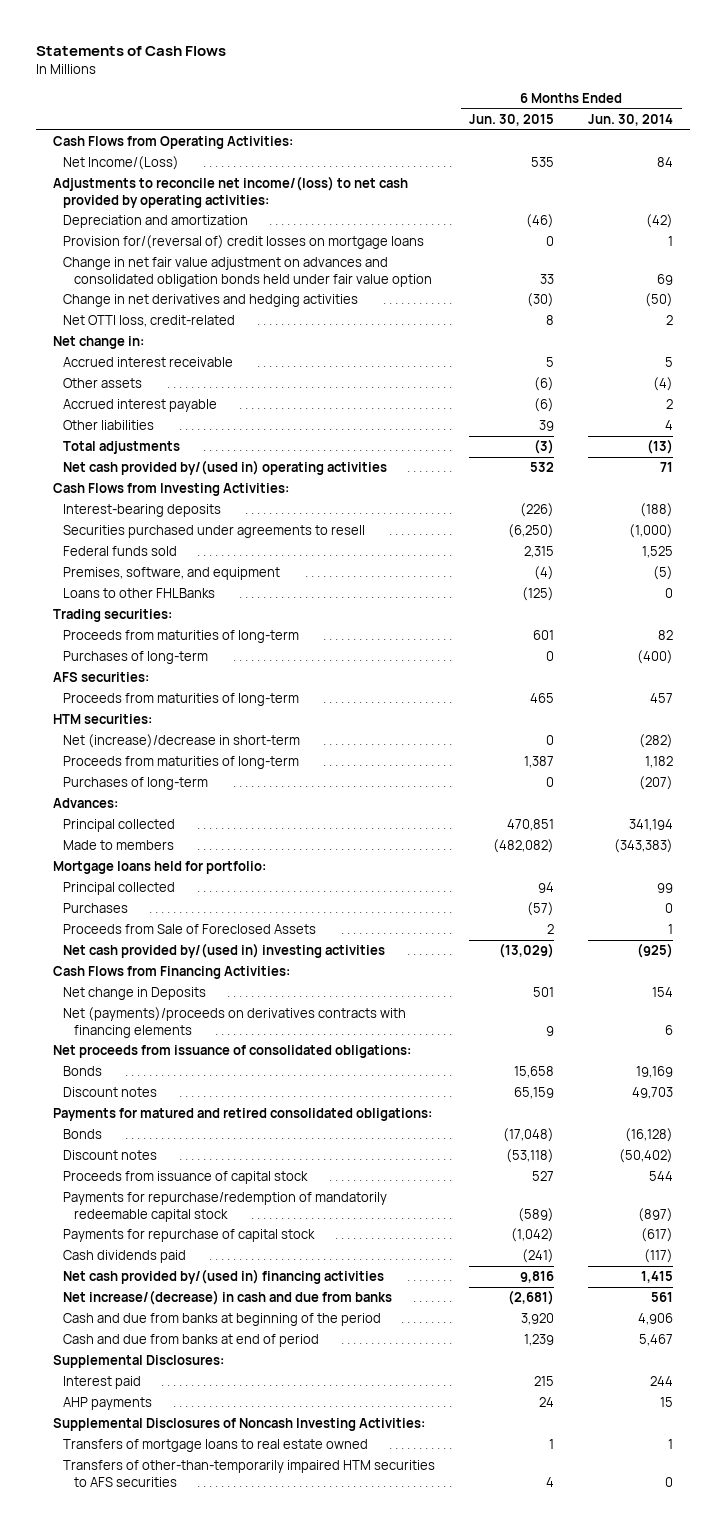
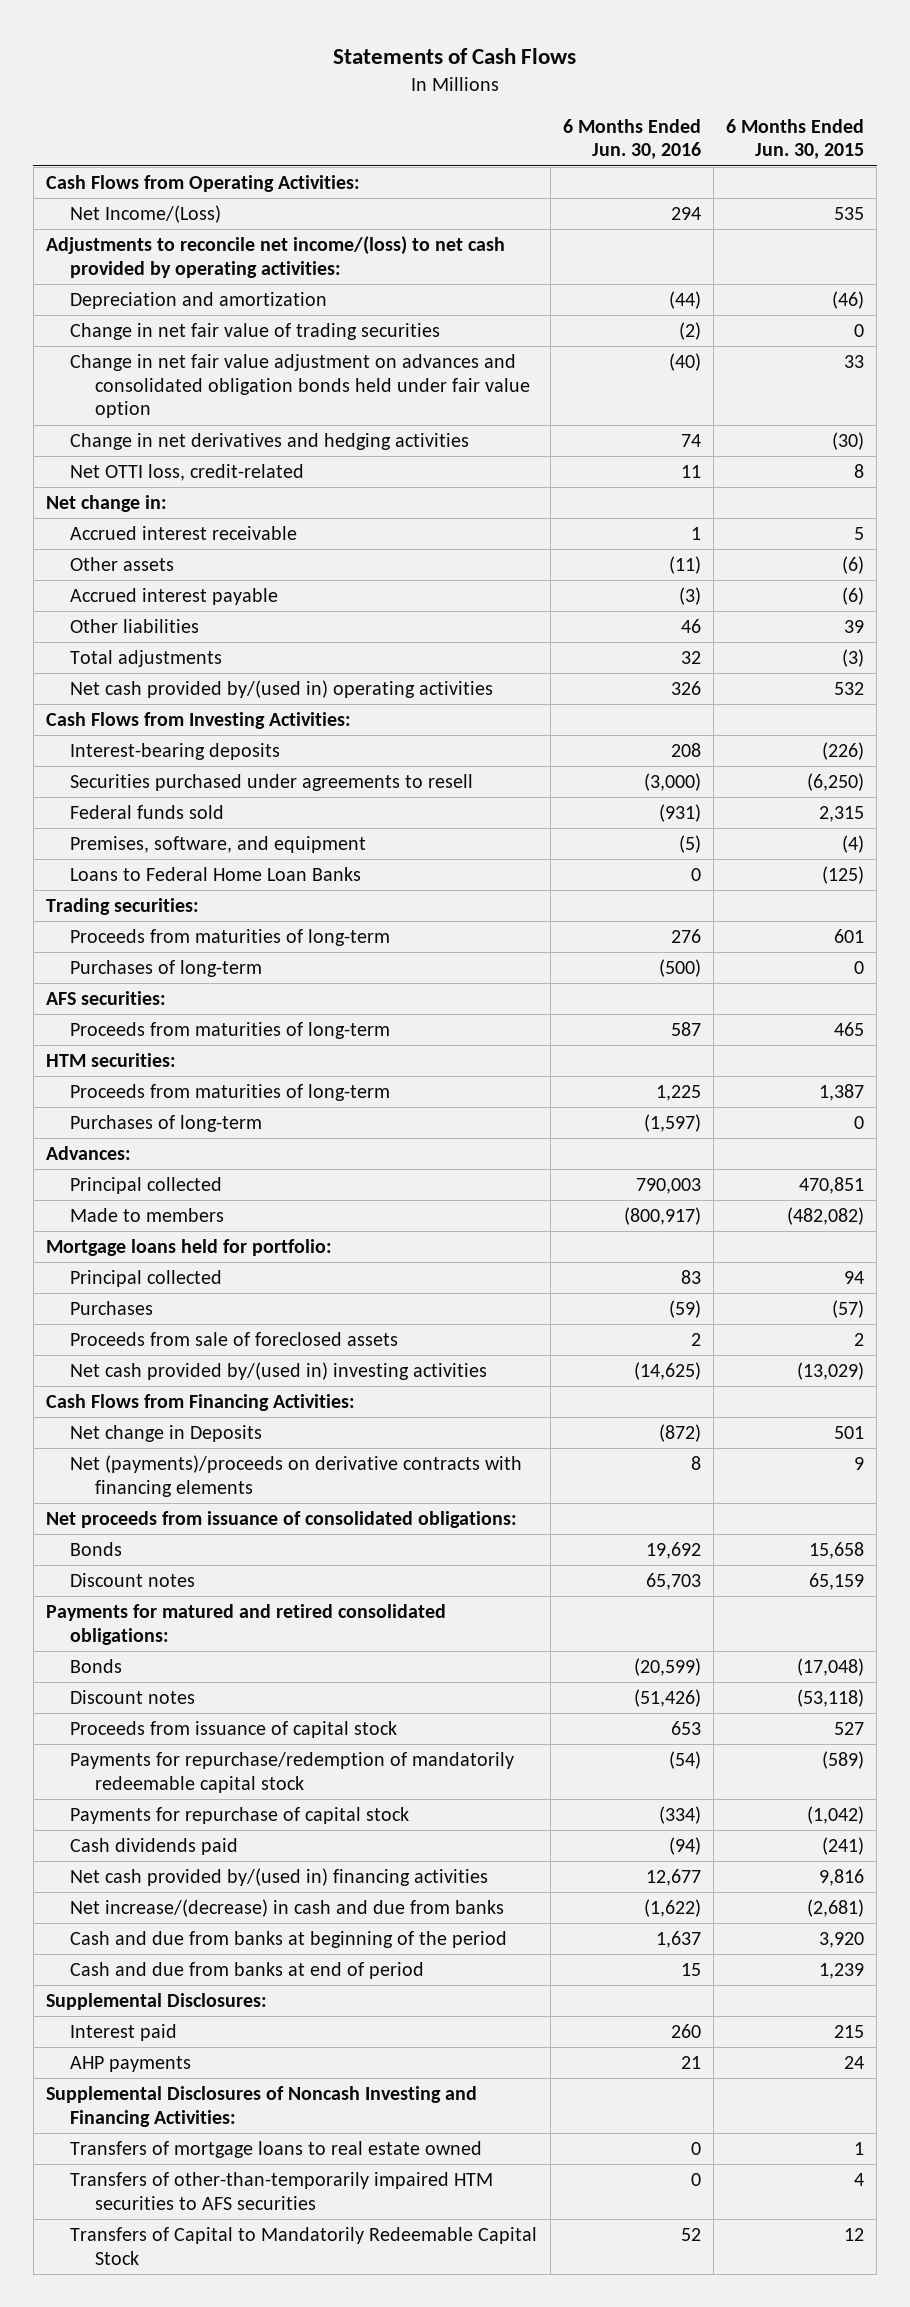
[588,114,674,127] Jun. 30, 2014 -> none
none -> [562,118,701,160] 6 Months Ended Jun. 30, 2016
[63,235,425,250] Provision for/(reversal of) credit losses on mortgage loans -> none
none -> [70,323,441,341] Change in net fair value of trading securities
[63,588,216,599] Loans to other FHLBanks -> [70,867,362,882] Loans to Federal Home Loan Banks
[63,734,301,749] Net (increase)/decrease in short-term -> none
[63,924,317,935] Proceeds from Sale of Foreclosed Assets -> [70,1332,399,1347] Proceeds from sale of foreclosed assets
[63,1007,407,1038] Net (payments)/proceeds on derivatives contracts with financing elements -> [70,1455,523,1497] Net (payments)/proceeds on derivative contracts with financing elements
[52,1418,425,1432] Supplemental Disclosures of Noncash Investing Activities: -> [46,2086,478,2127] Supplemental Disclosures of Noncash Investing and Financing Activities:
none -> [70,2227,538,2265] Transfers of Capital to Mandatorily Redeemable Capital Stock

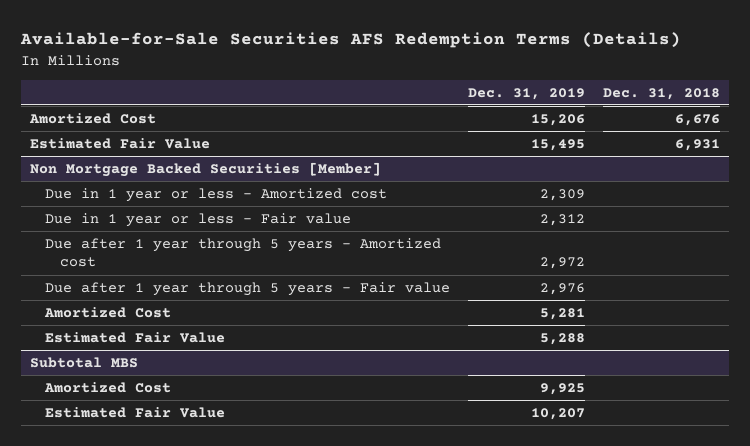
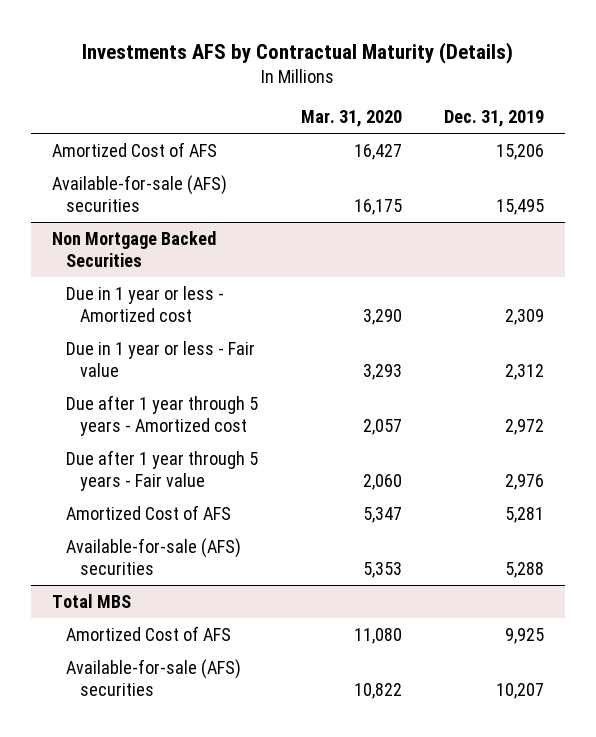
[20,32,682,49] Available-for-Sale Securities AFS Redemption Terms (Details) -> [81,41,513,64] Investments AFS by Contractual Maturity (Details)
[602,87,720,100] Dec. 31, 2018 -> none
none -> [300,110,402,128] Mar. 31, 2020
[29,112,157,124] Amortized Cost -> [52,141,218,157] Amortized Cost of AFS
[30,137,211,149] Estimated Fair Value -> [52,174,228,213] Available-for-sale (AFS) securities
[30,161,382,177] Non Mortgage Backed Securities [Member] -> [52,230,217,268] Non Mortgage Backed Securities
[44,306,172,318] Amortized Cost -> [66,504,232,520] Amortized Cost of AFS
[45,331,226,343] Estimated Fair Value -> [66,537,242,576] Available-for-sale (AFS) securities
[30,356,139,368] Subtotal MBS -> [52,593,132,608] Total MBS
[44,381,172,393] Amortized Cost -> [66,625,232,641] Amortized Cost of AFS
[45,406,226,418] Estimated Fair Value -> [66,658,242,697] Available-for-sale (AFS) securities

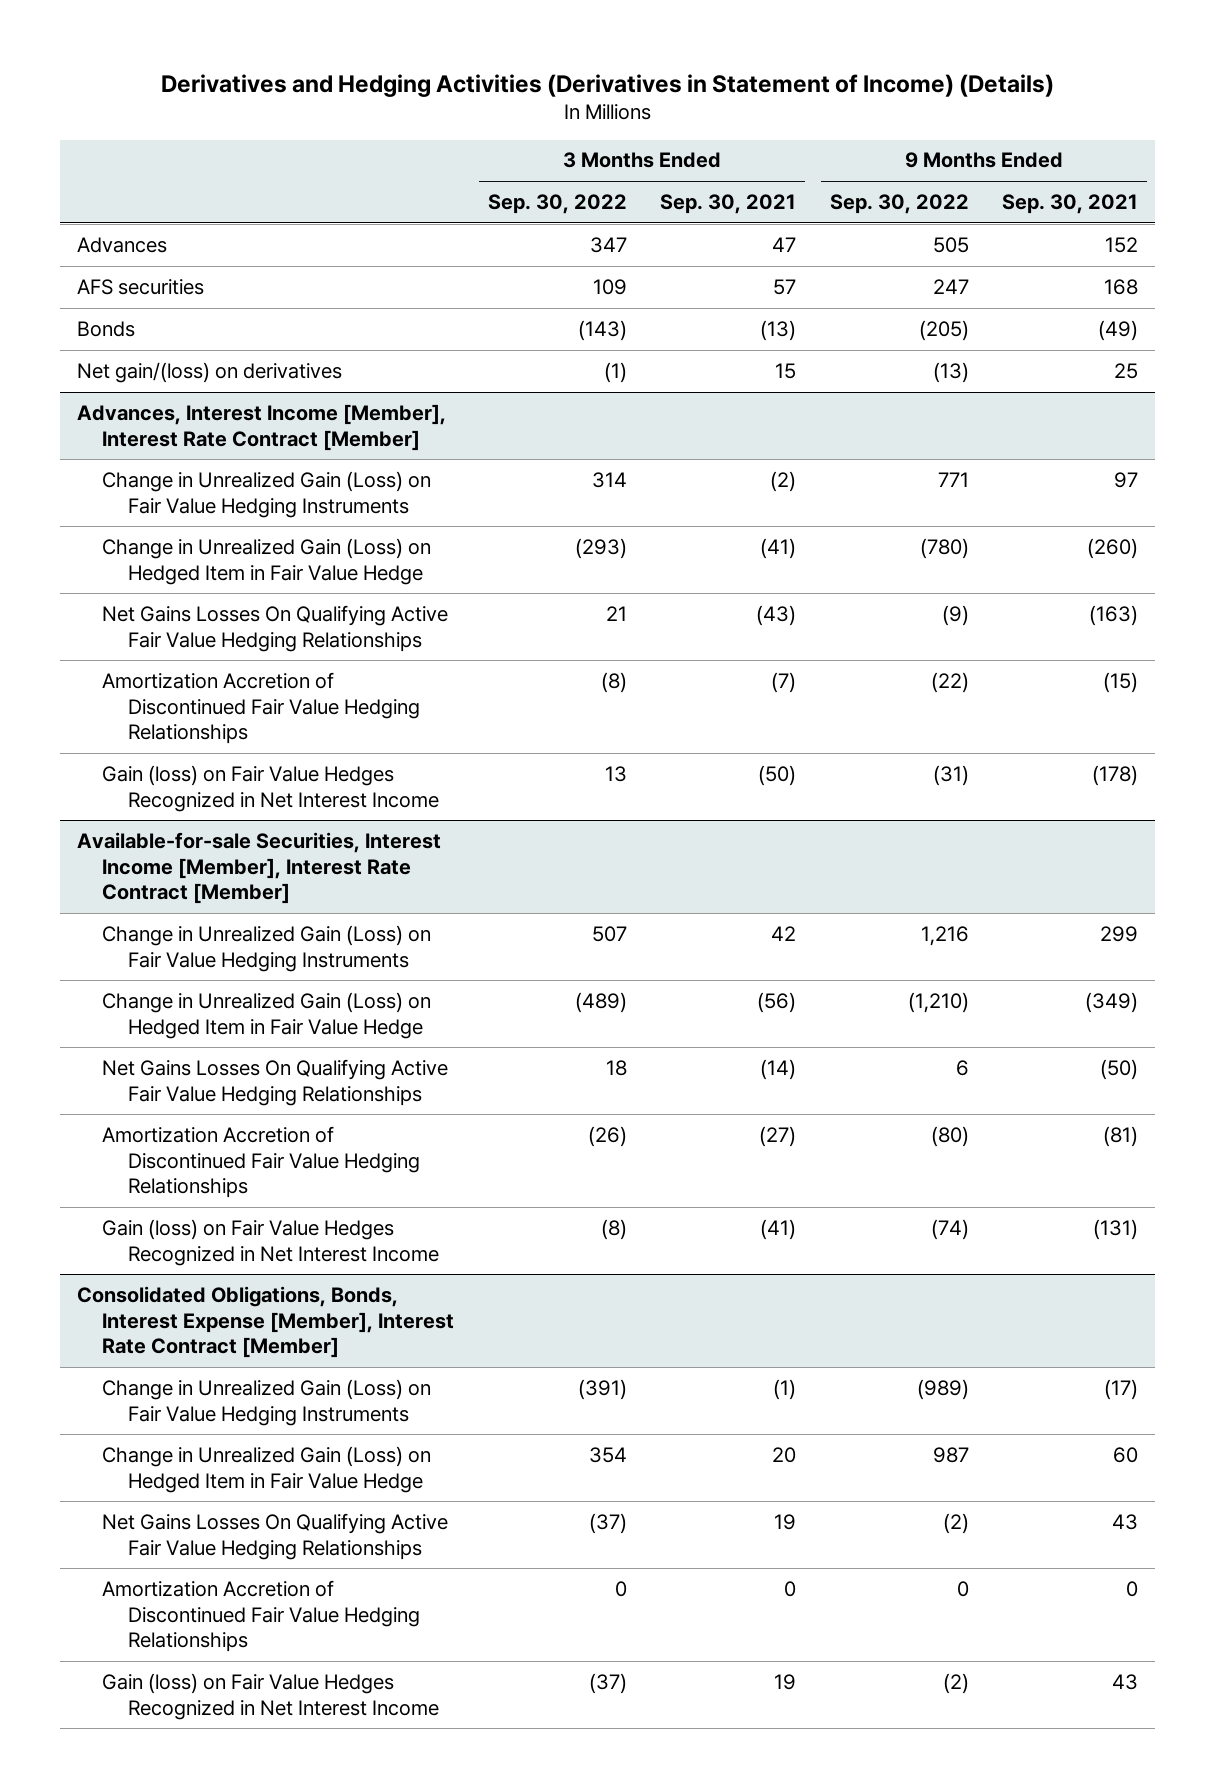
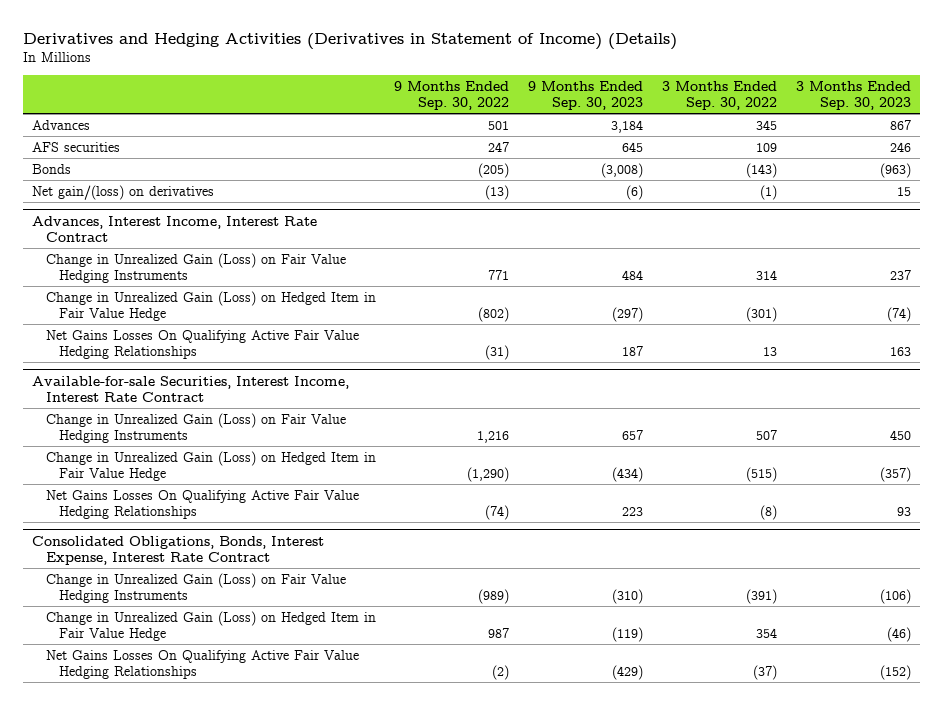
[660,194,797,215] Sep. 30, 2021 -> none
[1002,194,1139,215] Sep. 30, 2021 -> none
none -> [528,81,644,111] 9 Months Ended Sep. 30, 2023
none -> [795,81,911,111] 3 Months Ended Sep. 30, 2023
[589,236,627,253] 347 -> [755,119,777,130] 345
[932,236,969,253] 505 -> [488,120,510,130] 501
[76,403,446,451] Advances, Interest Income [Member], Interest Rate Contract [Member] -> [32,215,318,242] Advances, Interest Income, Interest Rate Contract
[102,671,420,745] Amortization Accretion of Discontinued Fair Value Hedging Relationships -> none
[102,764,439,812] Gain (loss) on Fair Value Hedges Recognized in Net Interest Income -> none
[574,537,627,559] (293) -> [745,306,777,322] (301)
[919,537,969,559] (780) -> [478,306,510,322] (802)
[605,605,627,621] 21 -> [762,346,777,356] 13
[941,604,969,626] (9) -> [485,344,510,360] (31)
[76,831,441,905] Available-for-sale Securities, Interest Income [Member], Interest Rate Contract [Member] -> [32,375,350,402] Available-for-sale Securities, Interest Income, Interest Rate Contract
[102,1125,420,1199] Amortization Accretion of Discontinued Fair Value Hedging Relationships -> none
[102,1218,439,1266] Gain (loss) on Fair Value Hedges Recognized in Net Interest Income -> none
[574,991,627,1013] (489) -> [745,466,777,482] (515)
[907,991,969,1013] (1,210) -> [467,466,510,482] (1,290)
[605,1059,627,1076] 18 -> [759,504,777,520] (8)
[955,1059,969,1076] 6 -> [485,504,510,520] (74)
[76,1285,455,1359] Consolidated Obligations, Bonds, Interest Expense [Member], Interest Rate Contract [Member] -> [32,535,325,565] Consolidated Obligations, Bonds, Interest Expense, Interest Rate Contract
[102,1579,420,1653] Amortization Accretion of Discontinued Fair Value Hedging Relationships -> none
[102,1672,439,1720] Gain (loss) on Fair Value Hedges Recognized in Net Interest Income -> none

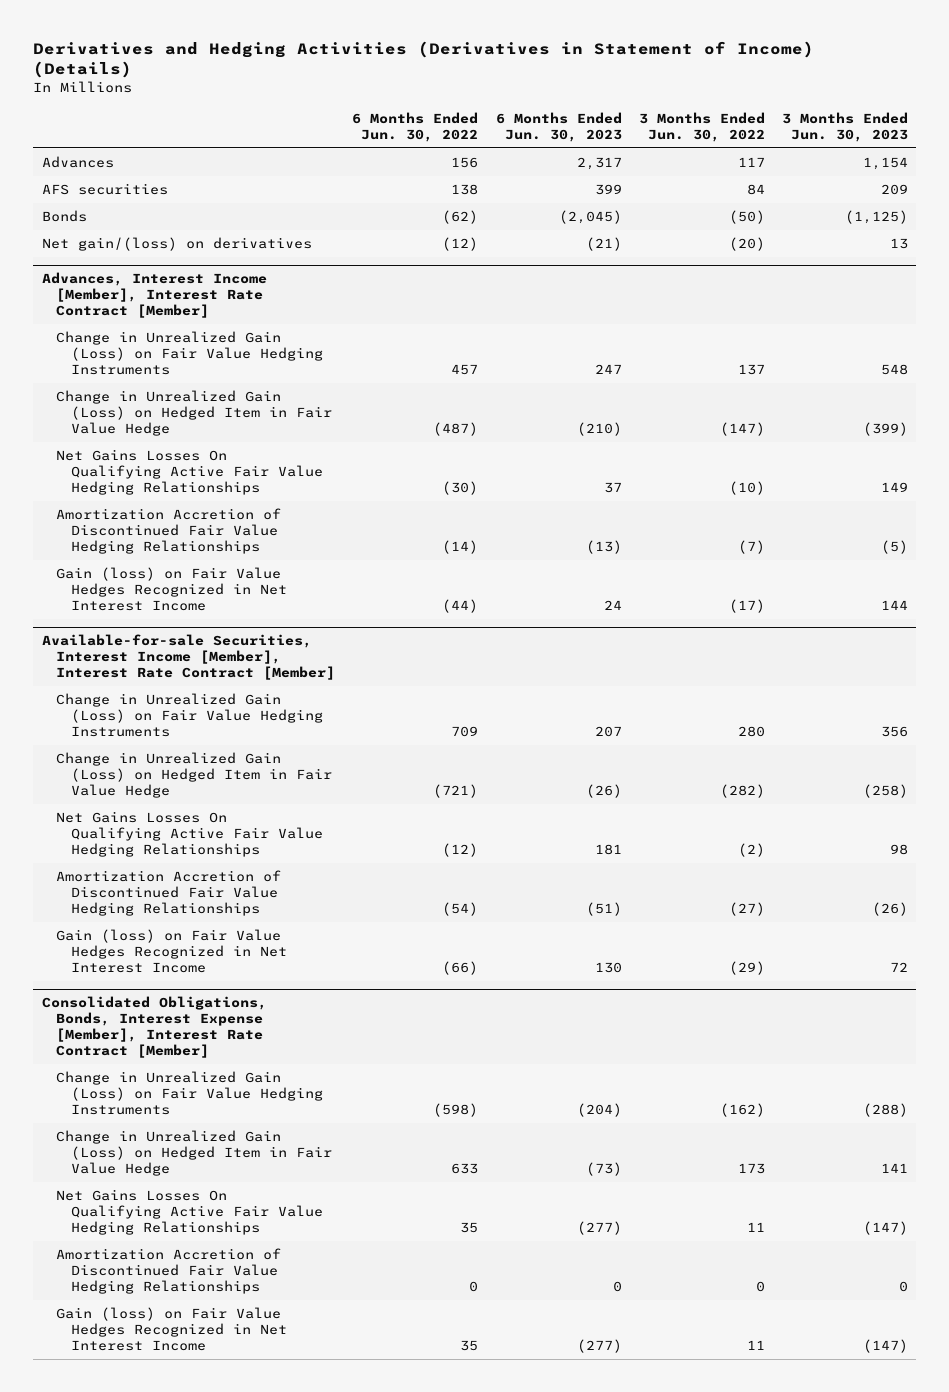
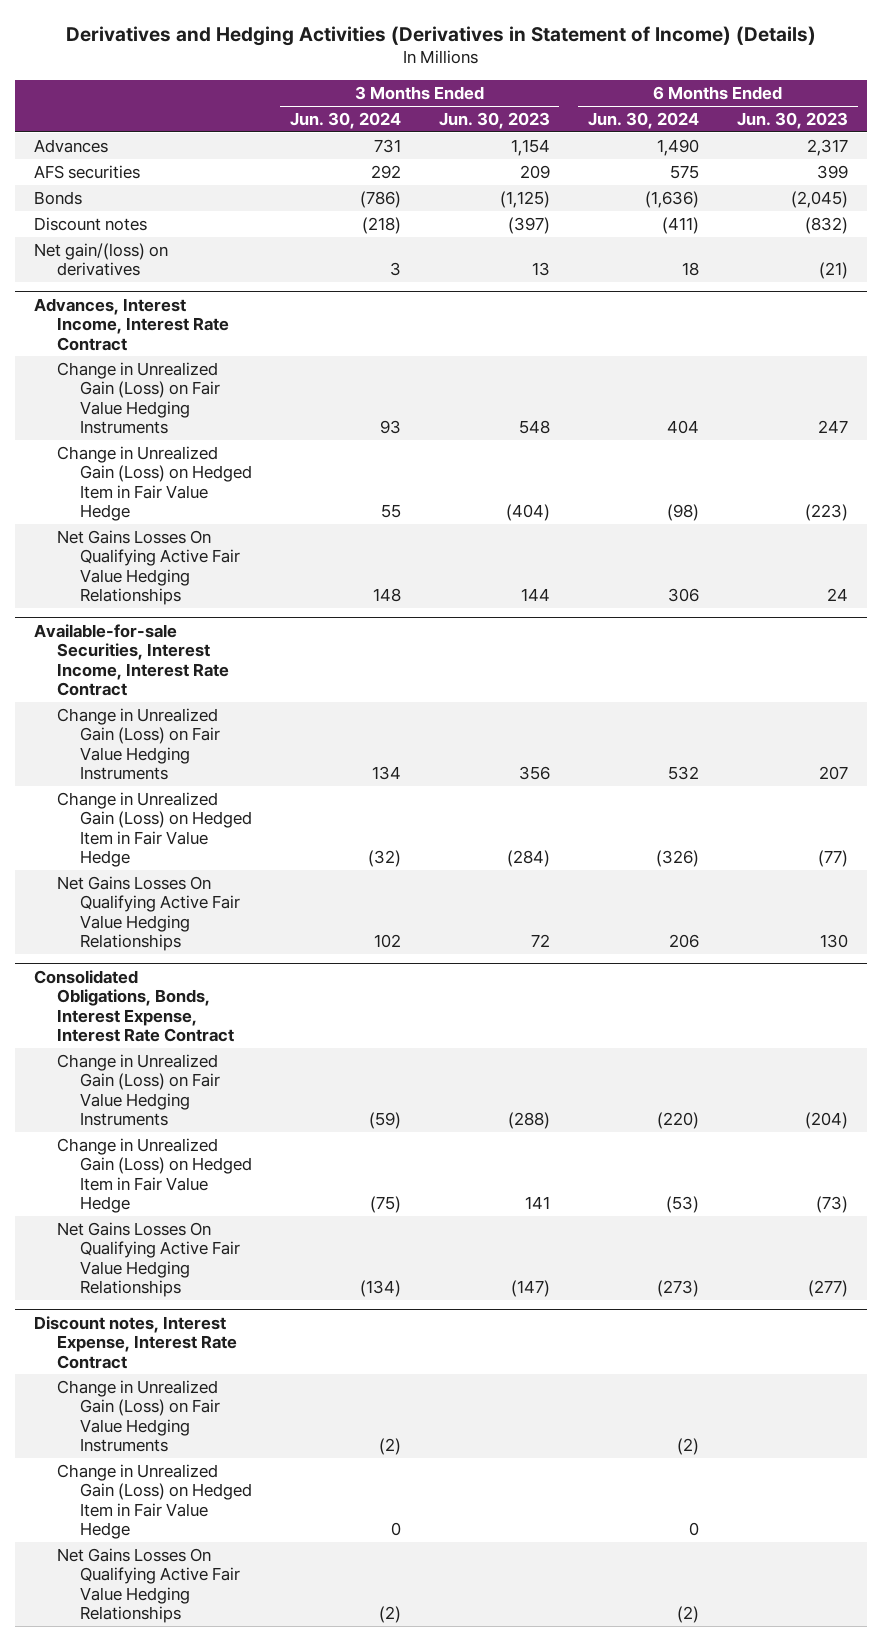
[352,111,479,143] 6 Months Ended Jun. 30, 2022 -> none
[638,111,765,143] 3 Months Ended Jun. 30, 2022 -> none
none -> [289,111,401,129] Jun. 30, 2024
none -> [587,111,699,129] Jun. 30, 2024
none -> [33,216,147,231] Discount notes
[41,272,267,319] Advances, Interest Income [Member], Interest Rate Contract [Member] -> [33,297,229,351] Advances, Interest Income, Interest Rate Contract
[56,507,282,555] Amortization Accretion of Discontinued Fair Value Hedging Relationships -> none
[56,566,288,612] Gain (loss) on Fair Value Hedges Recognized in Net Interest Income -> none
[576,422,622,437] (210) -> [805,504,849,522] (223)
[862,422,908,437] (399) -> [505,504,550,522] (404)
[603,482,622,494] 37 -> [827,588,849,602] 24
[880,482,908,493] 149 -> [520,588,550,602] 144
[41,634,336,681] Available-for-sale Securities, Interest Income [Member], Interest Rate Contract [Member] -> [33,623,229,696] Available-for-sale Securities, Interest Income, Interest Rate Contract
[56,869,282,917] Amortization Accretion of Discontinued Fair Value Hedging Relationships -> none
[56,928,288,974] Gain (loss) on Fair Value Hedges Recognized in Net Interest Income -> none
[585,784,622,799] (26) -> [818,850,849,868] (77)
[862,784,908,799] (258) -> [506,850,550,868] (284)
[594,844,622,856] 181 -> [820,934,849,949] 130
[889,844,908,856] 98 -> [530,934,550,948] 72
[41,996,267,1059] Consolidated Obligations, Bonds, Interest Expense [Member], Interest Rate Contract [Member] -> [33,969,234,1042] Consolidated Obligations, Bonds, Interest Expense, Interest Rate Contract
[56,1247,282,1295] Amortization Accretion of Discontinued Fair Value Hedging Relationships -> none
[56,1306,288,1352] Gain (loss) on Fair Value Hedges Recognized in Net Interest Income -> none
none -> [33,1315,237,1369] Discount notes, Interest Expense, Interest Rate Contract
none -> [56,1379,220,1453] Change in Unrealized Gain (Loss) on Fair Value Hedging Instruments
none -> [56,1463,252,1540] Change in Unrealized Gain (Loss) on Hedged Item in Fair Value Hedge
none -> [56,1547,240,1624] Net Gains Losses On Qualifying Active Fair Value Hedging Relationships

